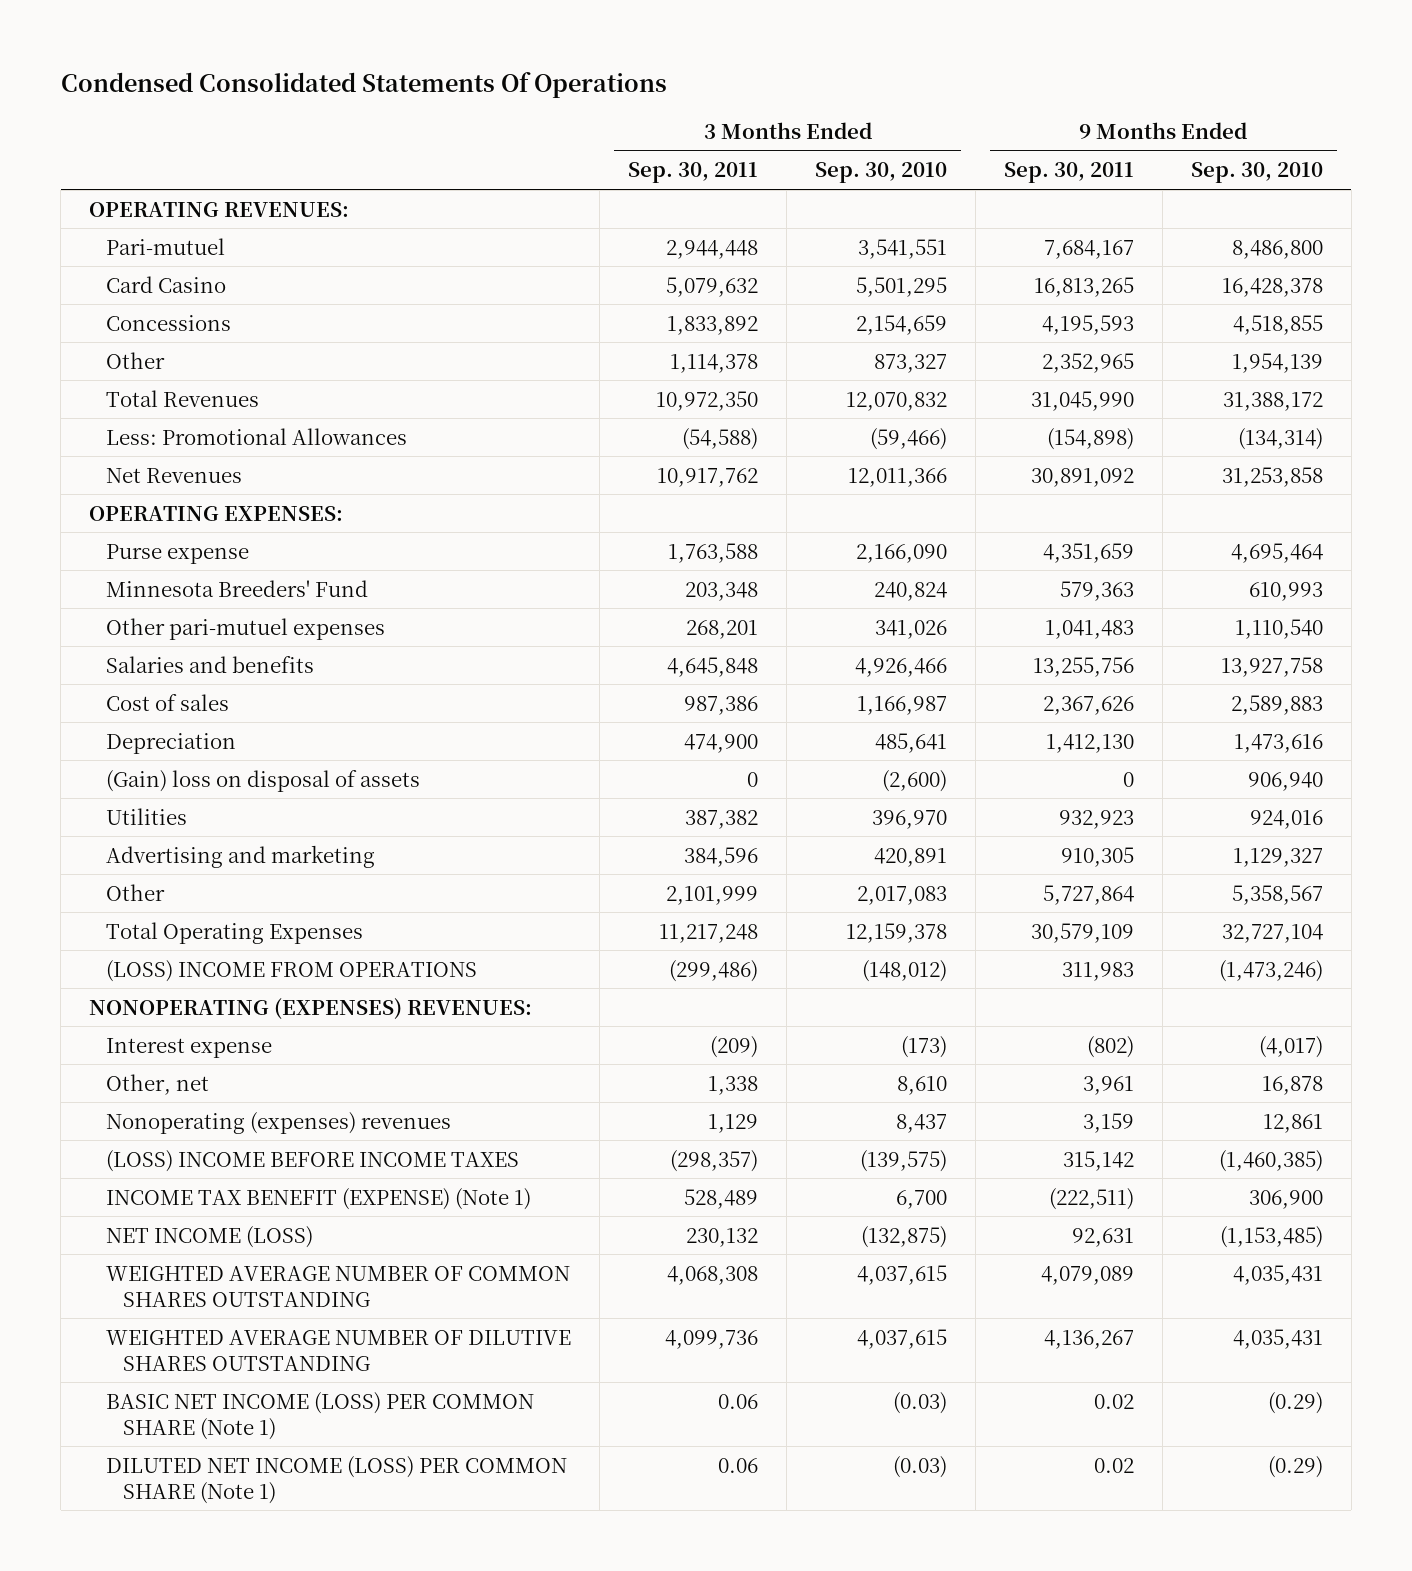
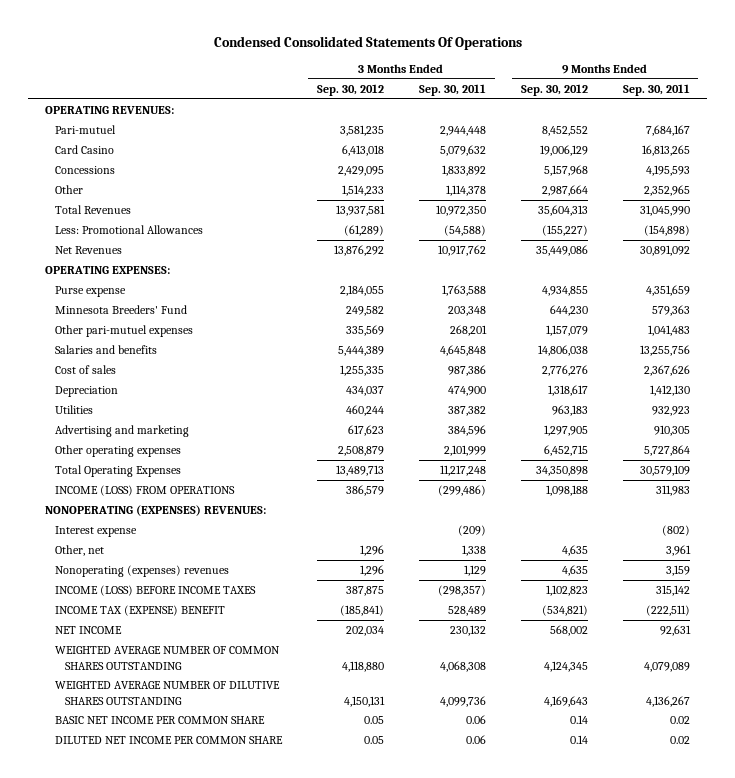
[814,162,947,184] Sep. 30, 2010 -> none
[1190,162,1323,184] Sep. 30, 2010 -> none
none -> [316,83,384,96] Sep. 30, 2012
none -> [520,83,588,96] Sep. 30, 2012
[106,769,421,792] (Gain) loss on disposal of assets -> none
[106,883,166,901] Other -> [55,445,182,458] Other operating expenses
[106,959,478,982] (LOSS) INCOME FROM OPERATIONS -> [55,485,236,497] INCOME (LOSS) FROM OPERATIONS
[106,1149,520,1172] (LOSS) INCOME BEFORE INCOME TAXES -> [55,585,257,597] INCOME (LOSS) BEFORE INCOME TAXES
[106,1187,532,1210] INCOME TAX BENEFIT (EXPENSE) (Note 1) -> [55,605,226,617] INCOME TAX (EXPENSE) BENEFIT
[106,1225,314,1248] NET INCOME (LOSS) -> [55,626,123,635] NET INCOME
[106,1391,535,1440] BASIC NET INCOME (LOSS) PER COMMON SHARE (Note 1) -> [55,716,266,725] BASIC NET INCOME PER COMMON SHARE
[106,1455,568,1504] DILUTED NET INCOME (LOSS) PER COMMON SHARE (Note 1) -> [55,736,284,745] DILUTED NET INCOME PER COMMON SHARE

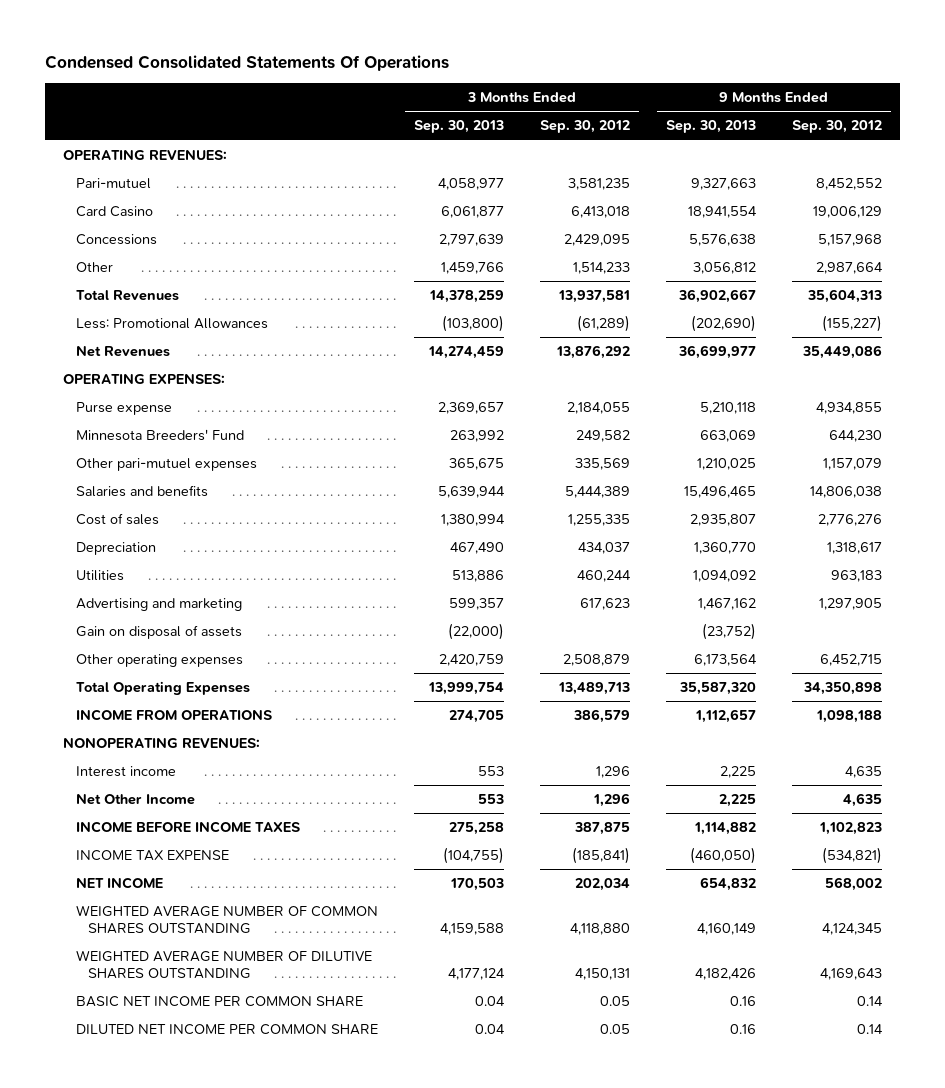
[418,83,486,96] Sep. 30, 2011 -> none
[622,83,690,96] Sep. 30, 2011 -> none
none -> [413,120,504,134] Sep. 30, 2013
none -> [665,120,756,134] Sep. 30, 2013
none -> [75,625,242,640] Gain on disposal of assets
[55,526,138,538] Interest expense -> none
[55,485,236,497] INCOME (LOSS) FROM OPERATIONS -> [75,709,272,722] INCOME FROM OPERATIONS
[45,505,267,517] NONOPERATING (EXPENSES) REVENUES: -> [63,738,261,749] NONOPERATING REVENUES:
[55,545,105,557] Other, net -> [75,766,176,778] Interest income
[55,565,230,578] Nonoperating (expenses) revenues -> [75,794,195,806] Net Other Income
[55,585,257,597] INCOME (LOSS) BEFORE INCOME TAXES -> [75,821,300,834] INCOME BEFORE INCOME TAXES
[55,605,226,617] INCOME TAX (EXPENSE) BENEFIT -> [75,850,229,862] INCOME TAX EXPENSE

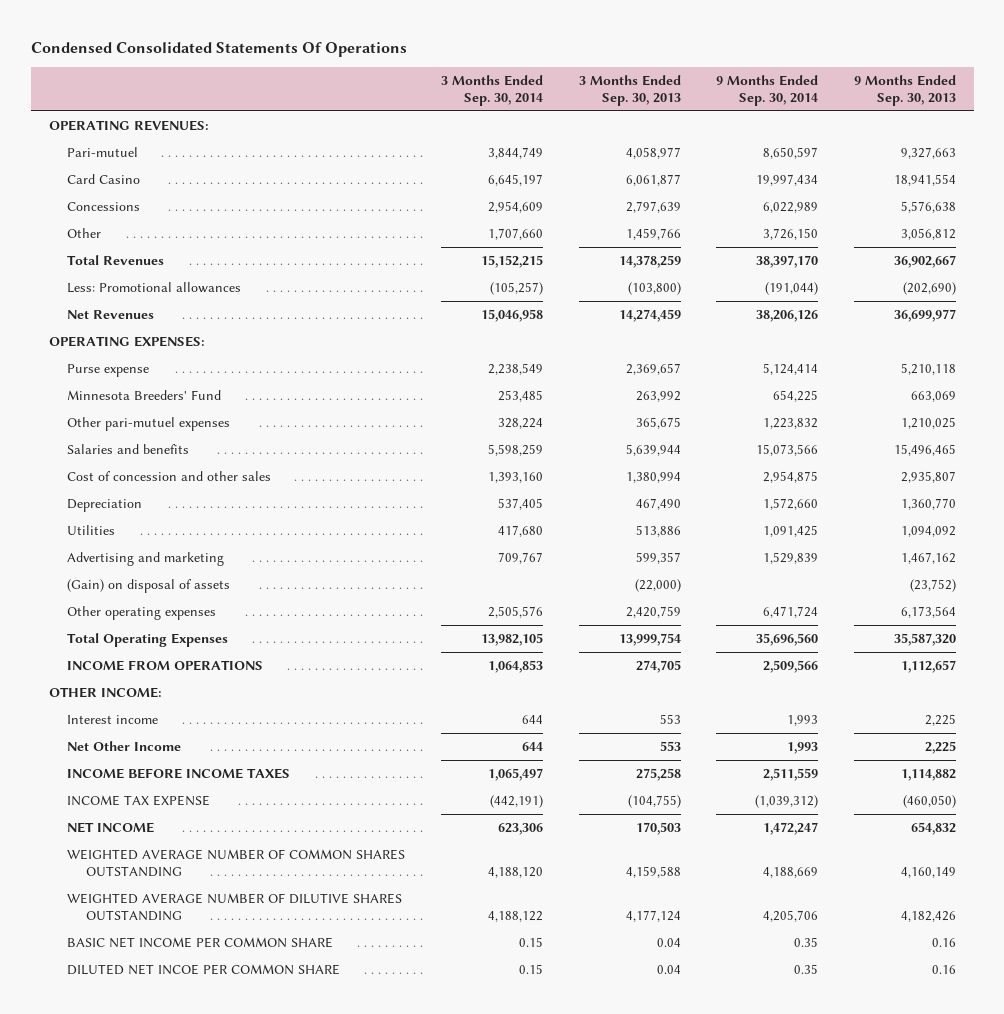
[539,120,630,134] Sep. 30, 2012 -> none
[791,120,882,134] Sep. 30, 2012 -> none
none -> [441,74,544,106] 3 Months Ended Sep. 30, 2014
none -> [716,74,819,106] 9 Months Ended Sep. 30, 2014
[75,318,268,330] Less: Promotional Allowances -> [67,282,242,294] Less: Promotional allowances
[75,513,159,526] Cost of sales -> [67,471,272,482] Cost of concession and other sales
[75,625,242,640] Gain on disposal of assets -> [67,579,231,594] (Gain) on disposal of assets
[63,738,261,749] NONOPERATING REVENUES: -> [48,687,162,699] OTHER INCOME:
[75,1024,378,1036] DILUTED NET INCOME PER COMMON SHARE -> [67,964,341,976] DILUTED NET INCOE PER COMMON SHARE

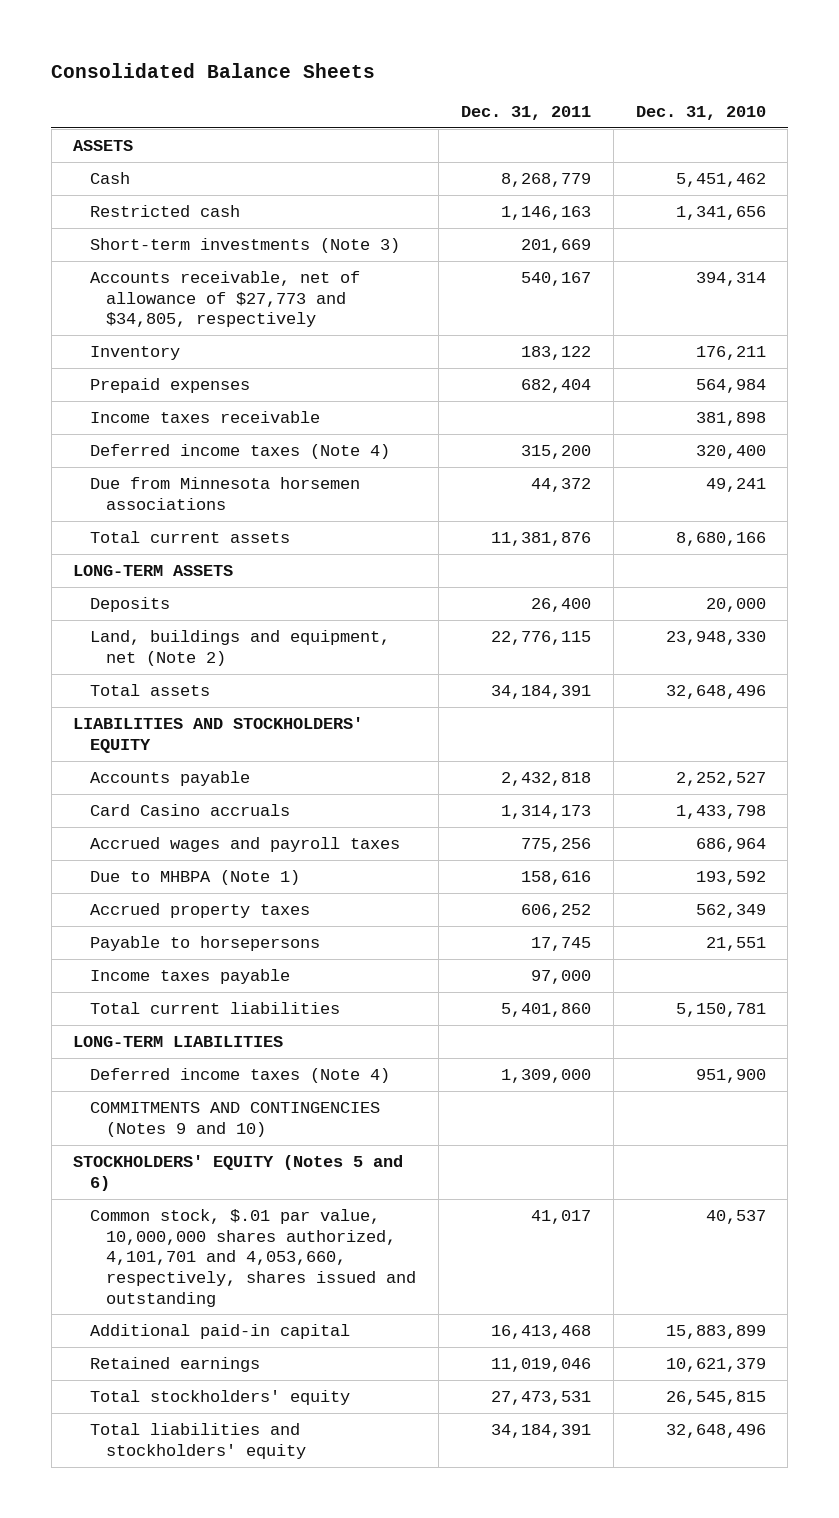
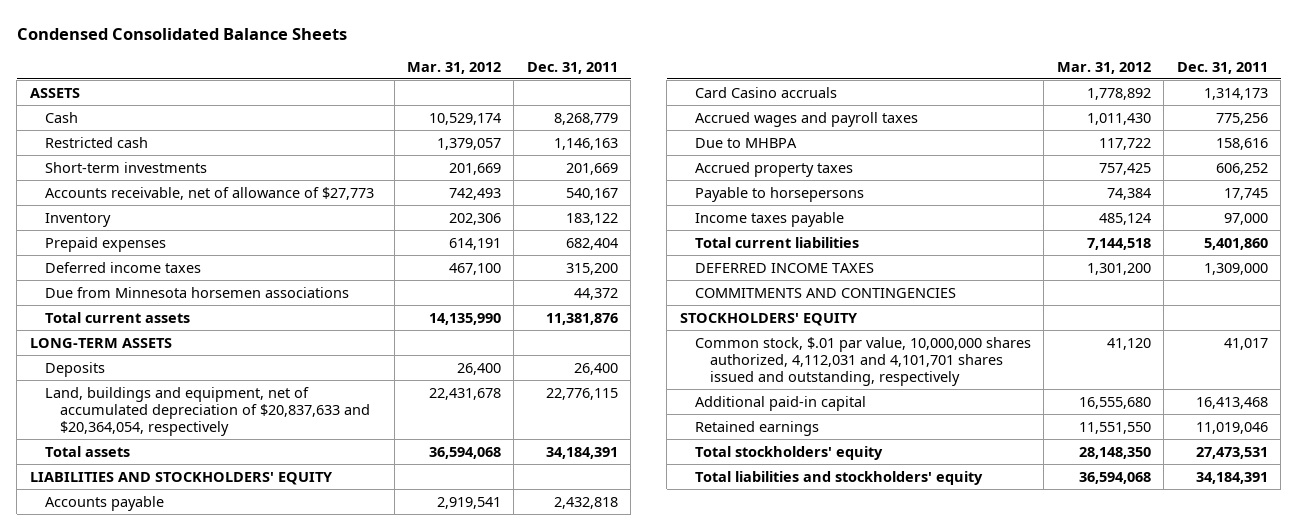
[51,62,376,78] Consolidated Balance Sheets -> [16,27,347,40] Condensed Consolidated Balance Sheets
[635,105,766,120] Dec. 31, 2010 -> none
none -> [406,61,501,74] Mar. 31, 2012
[89,238,400,254] Short-term investments (Note 3) -> [45,161,208,173] Short-term investments
[89,271,360,328] Accounts receivable, net of allowance of $27,773 and $34,805, respectively -> [45,186,375,200] Accounts receivable, net of allowance of $27,773
[89,411,320,424] Income taxes receivable -> none
[89,444,390,460] Deferred income taxes (Note 4) -> [45,261,202,273] Deferred income taxes
[89,630,390,666] Land, buildings and equipment, net (Note 2) -> [45,386,371,437] Land, buildings and equipment, net of accumulated depreciation of $20,837,633 and $20,364,054, respectively
[89,870,300,886] Due to MHBPA (Note 1) -> [695,137,798,148] Due to MHBPA
[73,1036,284,1048] LONG-TERM LIABILITIES -> none
[89,1068,390,1084] Deferred income taxes (Note 4) -> [695,262,875,273] DEFERRED INCOME TAXES
[89,1102,380,1137] COMMITMENTS AND CONTINGENCIES (Notes 9 and 10) -> [695,287,957,298] COMMITMENTS AND CONTINGENCIES
[73,1155,404,1191] STOCKHOLDERS' EQUITY (Notes 5 and 6) -> [679,312,858,326] STOCKHOLDERS' EQUITY
[89,1209,417,1307] Common stock, $.01 par value, 10,000,000 shares authorized, 4,101,701 and 4,053,660, respectively, shares issued and outstanding -> [695,336,1032,387] Common stock, $.01 par value, 10,000,000 shares authorized, 4,112,031 and 4,101,701 shares issued and outstanding, respectively

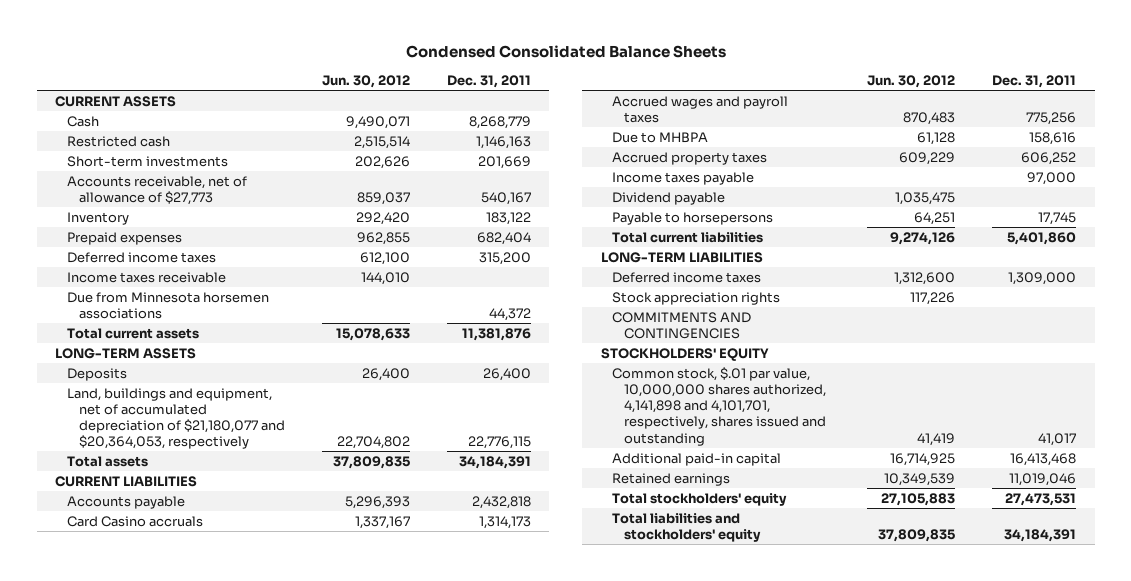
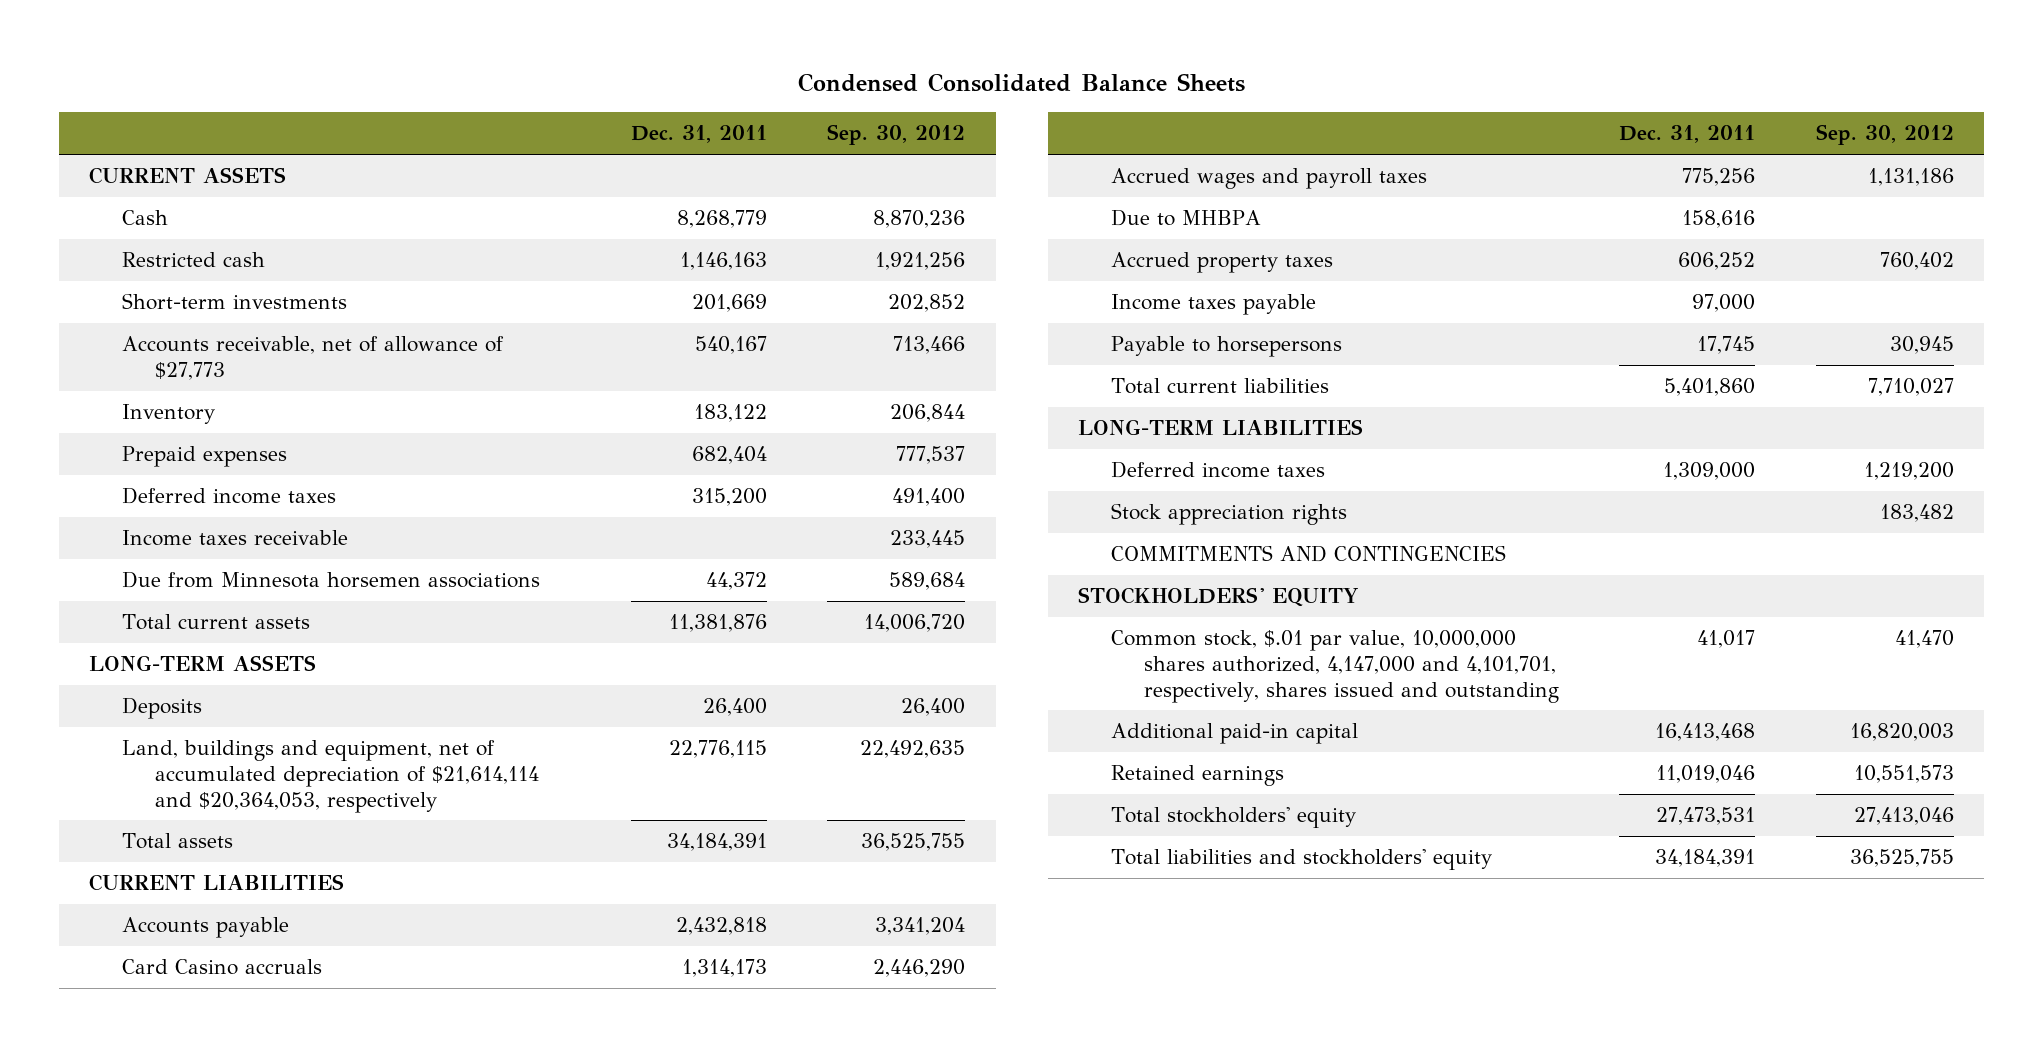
[321,75,410,89] Jun. 30, 2012 -> none
none -> [827,124,966,146] Sep. 30, 2012
[67,387,285,450] Land, buildings and equipment, net of accumulated depreciation of $21,180,077 and $20,364,053, respectively -> [122,740,539,813] Land, buildings and equipment, net of accumulated depreciation of $21,614,114 and $20,364,053, respectively
[612,191,726,205] Dividend payable -> none
[612,366,827,446] Common stock, $.01 par value, 10,000,000 shares authorized, 4,141,898 and 4,101,701, respectively, shares issued and outstanding -> [1110,630,1559,703] Common stock, $.01 par value, 10,000,000 shares authorized, 4,147,000 and 4,101,701, respectively, shares issued and outstanding

